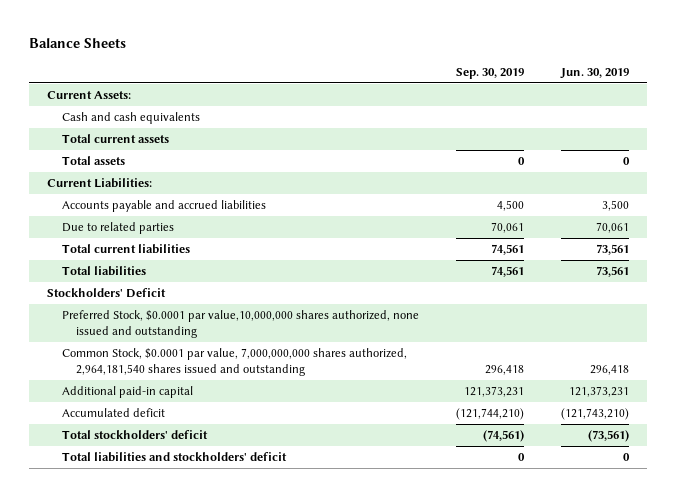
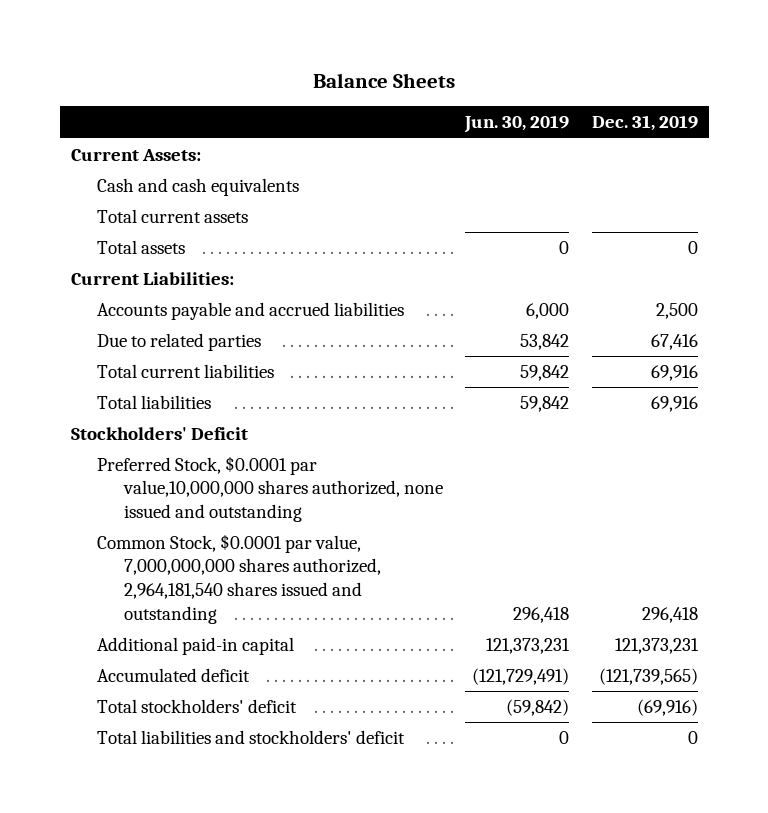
[455,67,524,79] Sep. 30, 2019 -> none
none -> [591,115,698,132] Dec. 31, 2019
[601,200,629,212] 3,500 -> [526,302,570,319] 6,000
[595,222,629,234] 70,061 -> [520,333,570,350] 53,842
[595,244,629,256] 73,561 -> [520,364,570,381] 59,842
[595,266,629,278] 73,561 -> [520,395,570,412] 59,842
[560,408,629,421] (121,743,210) -> [472,667,570,685] (121,729,491)
[587,430,629,443] (73,561) -> [506,698,570,716] (59,842)

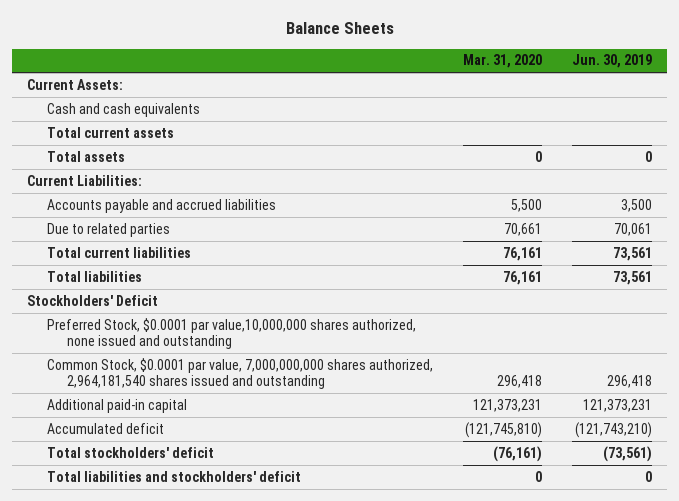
[591,115,698,132] Dec. 31, 2019 -> none
none -> [463,54,543,69] Mar. 31, 2020
[526,302,570,319] 6,000 -> [621,198,653,212] 3,500
[520,333,570,350] 53,842 -> [614,222,653,236] 70,061
[520,364,570,381] 59,842 -> [613,246,653,261] 73,561
[520,395,570,412] 59,842 -> [613,270,653,285] 73,561
[472,667,570,685] (121,729,491) -> [575,421,653,438] (121,743,210)
[506,698,570,716] (59,842) -> [603,445,653,462] (73,561)

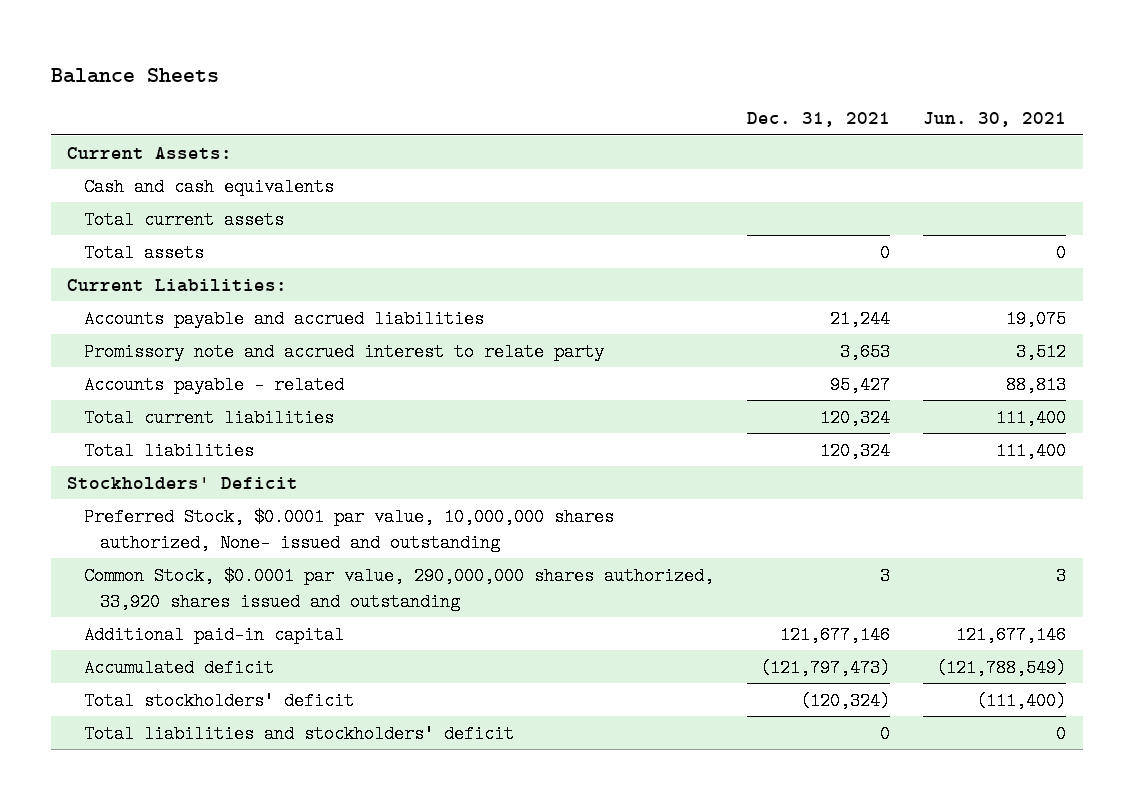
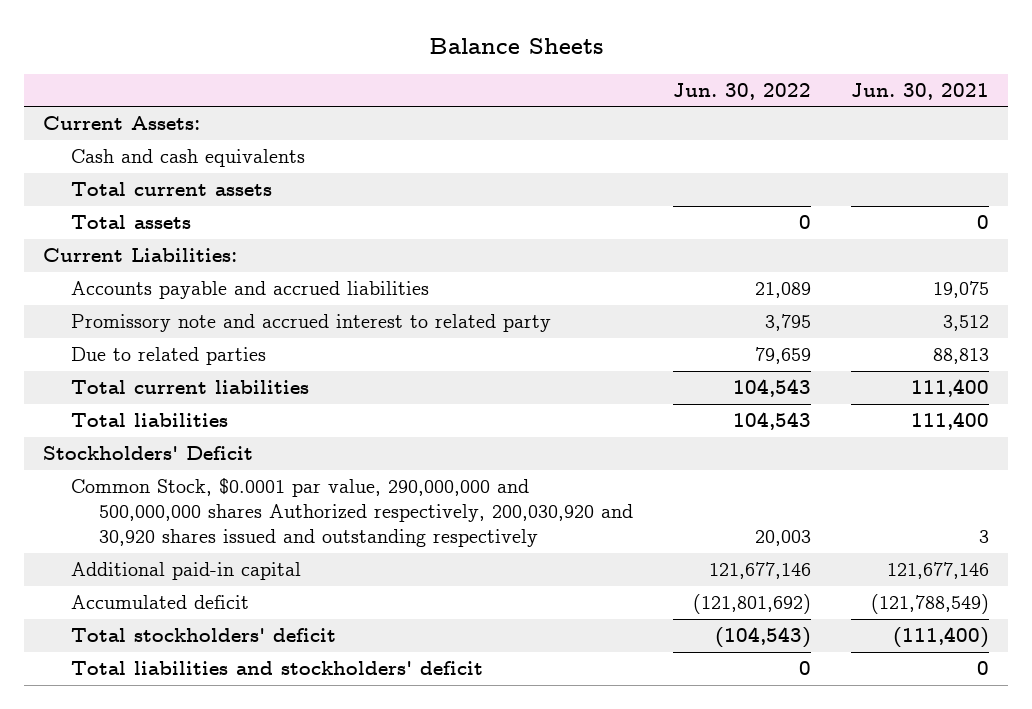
[746,112,890,128] Dec. 31, 2021 -> none
none -> [673,82,812,100] Jun. 30, 2022
[83,342,604,361] Promissory note and accrued interest to relate party -> [71,314,552,333] Promissory note and accrued interest to related party
[83,375,344,394] Accounts payable - related -> [71,347,267,366] Due to related parties
[83,507,614,552] Preferred Stock, $0.0001 par value, 10,000,000 shares authorized, None- issued and outstanding -> none
[83,566,714,611] Common Stock, $0.0001 par value, 290,000,000 shares authorized, 33,920 shares issued and outstanding -> [71,478,634,548] Common Stock, $0.0001 par value, 290,000,000 and 500,000,000 shares Authorized respectively, 200,030,920 and 30,920 shares issued and outstanding respectively

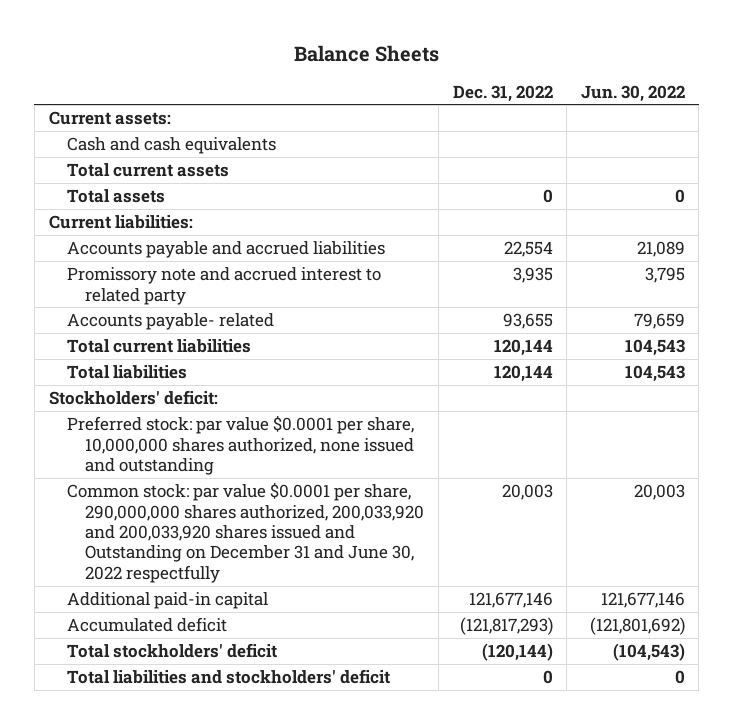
[850,82,989,100] Jun. 30, 2021 -> none
none -> [452,84,553,102] Dec. 31, 2022
[43,116,201,131] Current Assets: -> [48,111,171,126] Current assets:
[43,248,238,263] Current Liabilities: -> [48,215,193,230] Current liabilities:
[71,347,267,366] Due to related parties -> [66,313,274,331] Accounts payable- related
[43,446,254,461] Stockholders' Deficit -> [48,390,218,406] Stockholders' deficit:
none -> [66,415,415,475] Preferred stock: par value $0.0001 per share, 10,000,000 shares authorized, none issued and outstanding
[71,478,634,548] Common Stock, $0.0001 par value, 290,000,000 and 500,000,000 shares Authorized respectively, 200,030,920 and 30,920 shares issued and outstanding respectively -> [66,482,425,583] Common stock: par value $0.0001 per share, 290,000,000 shares authorized, 200,033,920 and 200,033,920 shares issued and Outstanding on December 31 and June 30, 2022 respectfully

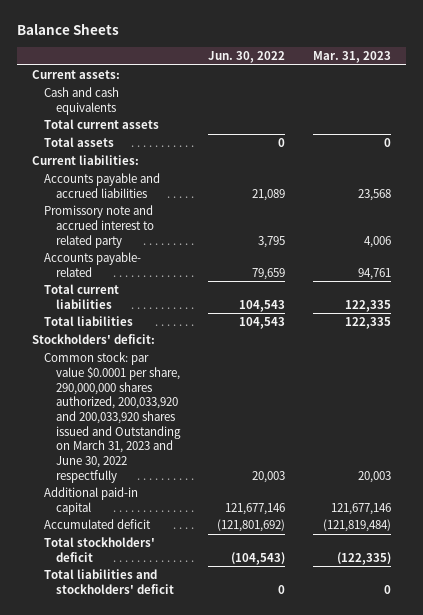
[452,84,553,102] Dec. 31, 2022 -> none
none -> [313,51,392,64] Mar. 31, 2023
[66,415,415,475] Preferred stock: par value $0.0001 per share, 10,000,000 shares authorized, none issued and outstanding -> none
[66,482,425,583] Common stock: par value $0.0001 per share, 290,000,000 shares authorized, 200,033,920 and 200,033,920 shares issued and Outstanding on December 31 and June 30, 2022 respectfully -> [43,352,181,483] Common stock: par value $0.0001 per share, 290,000,000 shares authorized, 200,033,920 and 200,033,920 shares issued and Outstanding on March 31, 2023 and June 30, 2022 respectfully

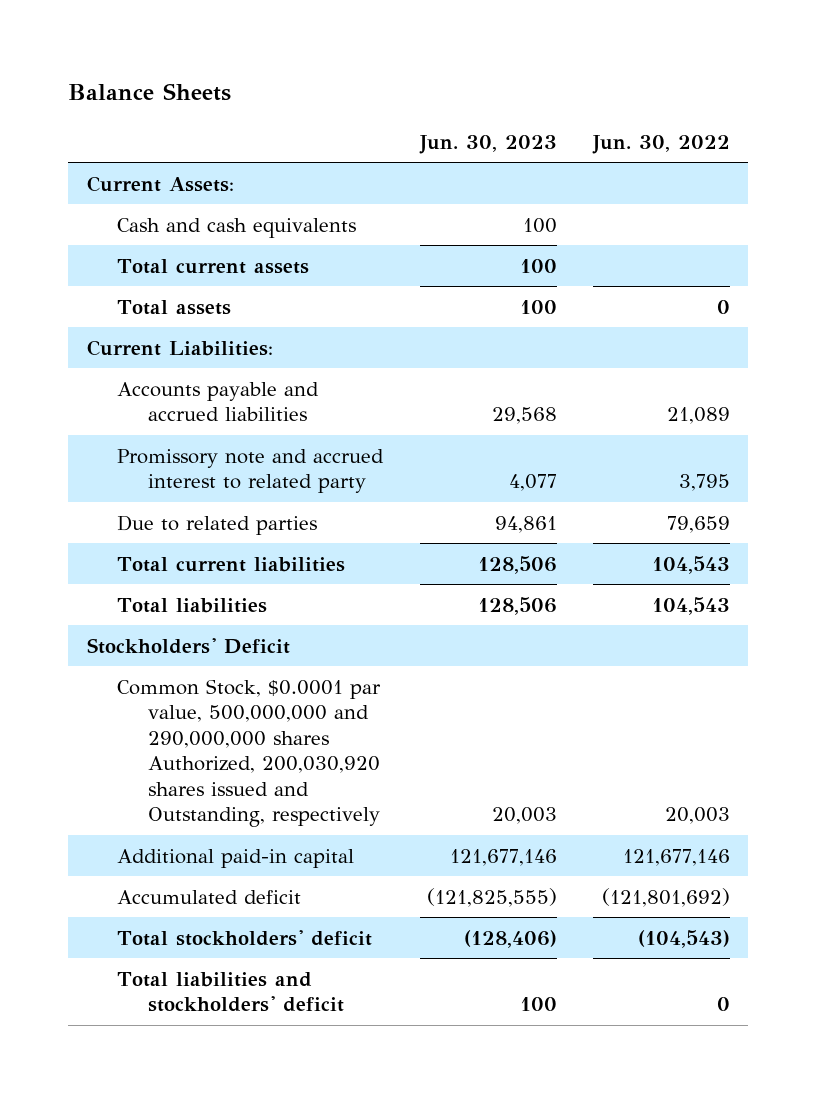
[313,51,392,64] Mar. 31, 2023 -> none
none -> [418,134,557,154] Jun. 30, 2023
[31,70,120,80] Current assets: -> [86,175,234,192] Current Assets:
[31,155,139,166] Current liabilities: -> [86,339,273,356] Current Liabilities:
[43,252,141,277] Accounts payable- related -> [117,514,318,535] Due to related parties
[31,334,155,345] Stockholders' deficit: -> [86,637,290,654] Stockholders' Deficit
[43,352,181,483] Common stock: par value $0.0001 per share, 290,000,000 shares authorized, 200,033,920 and 200,033,920 shares issued and Outstanding on March 31, 2023 and June 30, 2022 respectfully -> [117,678,382,828] Common Stock, $0.0001 par value, 500,000,000 and 290,000,000 shares Authorized, 200,030,920 shares issued and Outstanding, respectively

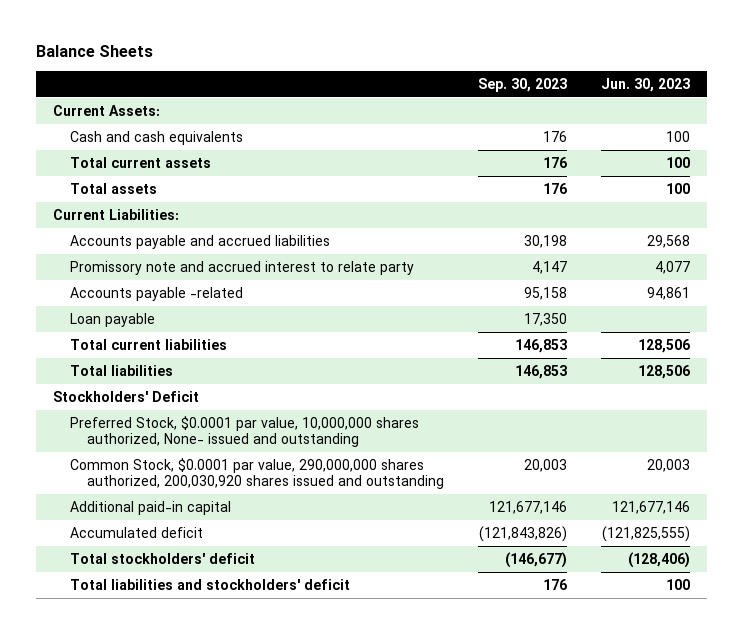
[592,134,731,154] Jun. 30, 2022 -> none
none -> [478,77,568,92] Sep. 30, 2023
[117,448,385,494] Promissory note and accrued interest to related party -> [69,260,414,275] Promissory note and accrued interest to relate party
[117,514,318,535] Due to related parties -> [69,286,243,301] Accounts payable -related
none -> [69,312,155,327] Loan payable
none -> [69,415,419,448] Preferred Stock, $0.0001 par value, 10,000,000 shares authorized, None- issued and outstanding
[117,678,382,828] Common Stock, $0.0001 par value, 500,000,000 and 290,000,000 shares Authorized, 200,030,920 shares issued and Outstanding, respectively -> [69,457,444,490] Common Stock, $0.0001 par value, 290,000,000 shares authorized, 200,030,920 shares issued and outstanding

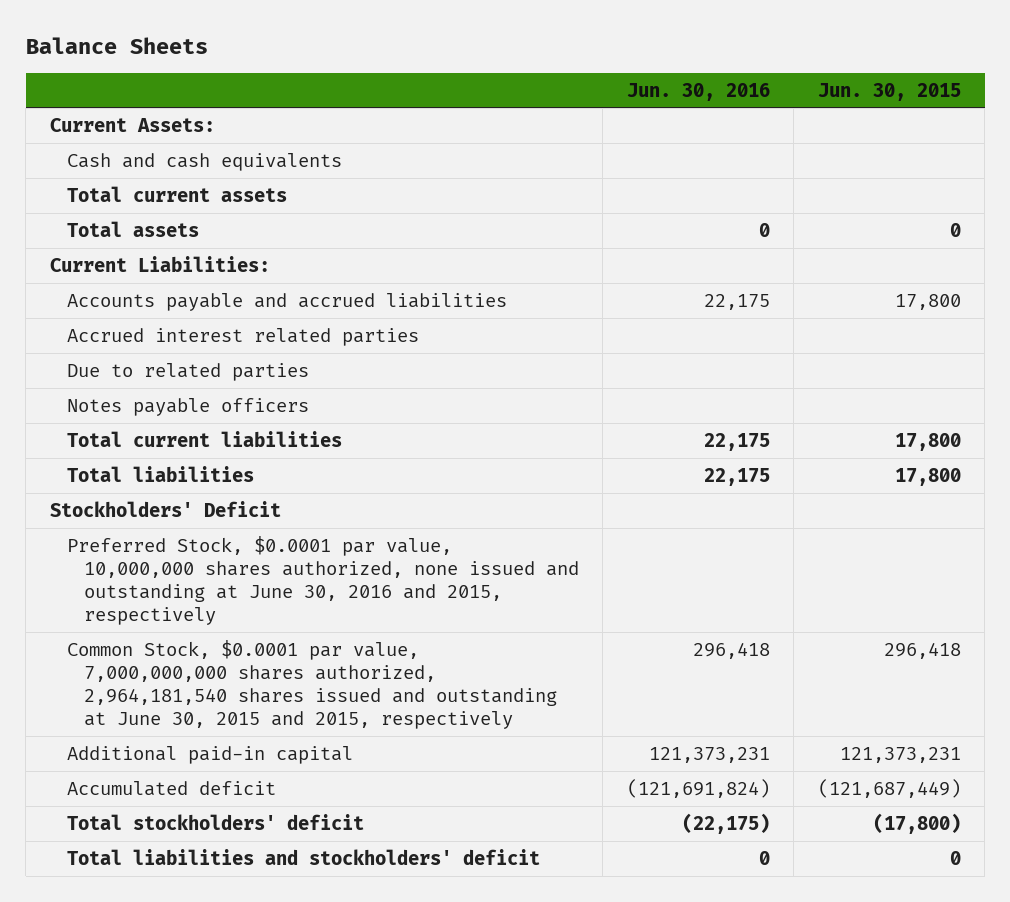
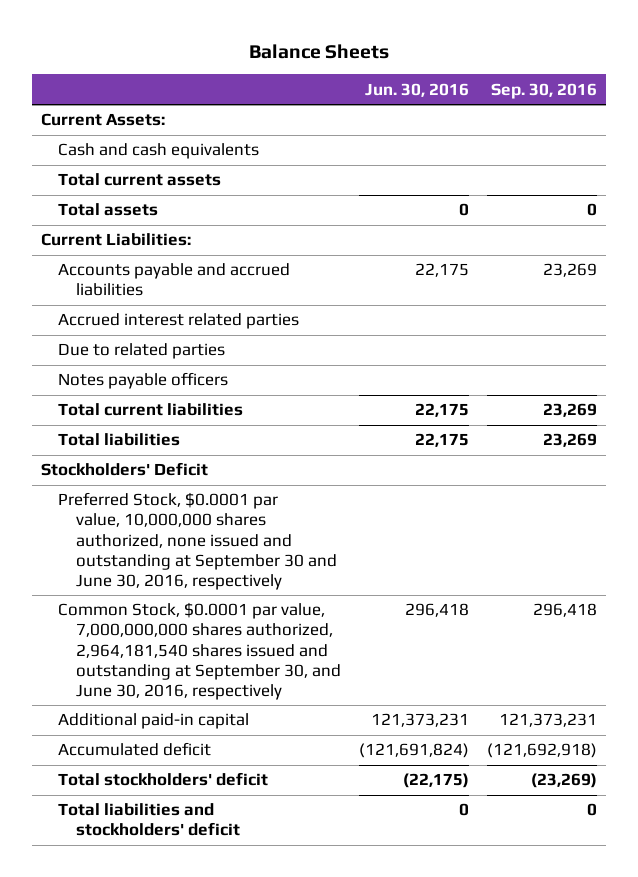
[817,82,961,101] Jun. 30, 2015 -> none
none -> [490,82,597,99] Sep. 30, 2016
[66,535,579,626] Preferred Stock, $0.0001 par value, 10,000,000 shares authorized, none issued and outstanding at June 30, 2016 and 2015, respectively -> [58,492,337,590] Preferred Stock, $0.0001 par value, 10,000,000 shares authorized, none issued and outstanding at September 30 and June 30, 2016, respectively
[66,639,557,730] Common Stock, $0.0001 par value, 7,000,000,000 shares authorized, 2,964,181,540 shares issued and outstanding at June 30, 2015 and 2015, respectively -> [58,602,341,700] Common Stock, $0.0001 par value, 7,000,000,000 shares authorized, 2,964,181,540 shares issued and outstanding at September 30, and June 30, 2016, respectively

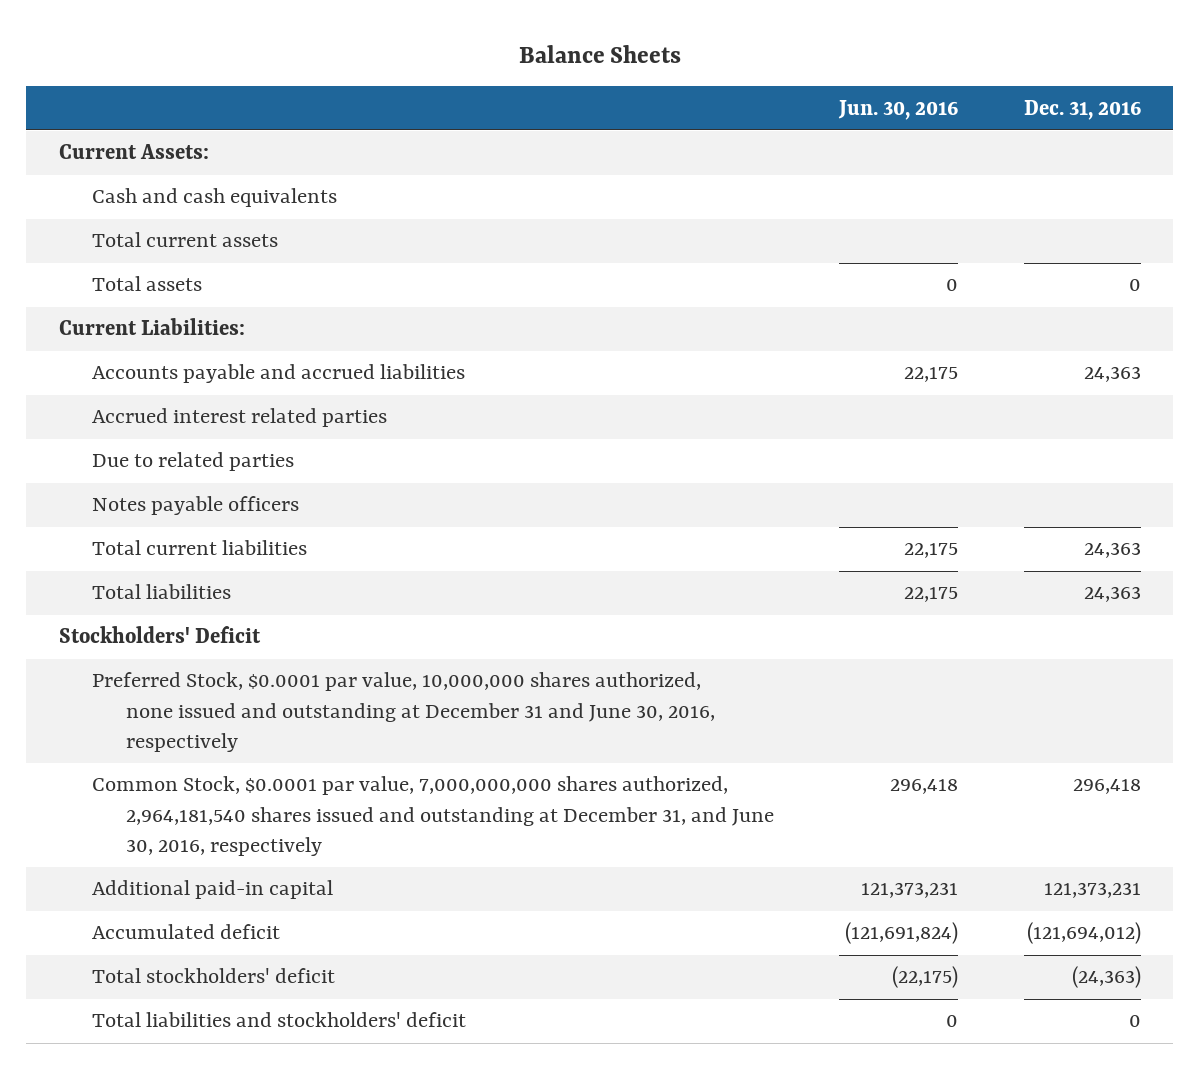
[490,82,597,99] Sep. 30, 2016 -> none
none -> [1023,99,1141,120] Dec. 31, 2016
[58,492,337,590] Preferred Stock, $0.0001 par value, 10,000,000 shares authorized, none issued and outstanding at September 30 and June 30, 2016, respectively -> [92,672,715,753] Preferred Stock, $0.0001 par value, 10,000,000 shares authorized, none issued and outstanding at December 31 and June 30, 2016, respectively
[58,602,341,700] Common Stock, $0.0001 par value, 7,000,000,000 shares authorized, 2,964,181,540 shares issued and outstanding at September 30, and June 30, 2016, respectively -> [92,776,774,857] Common Stock, $0.0001 par value, 7,000,000,000 shares authorized, 2,964,181,540 shares issued and outstanding at December 31, and June 30, 2016, respectively

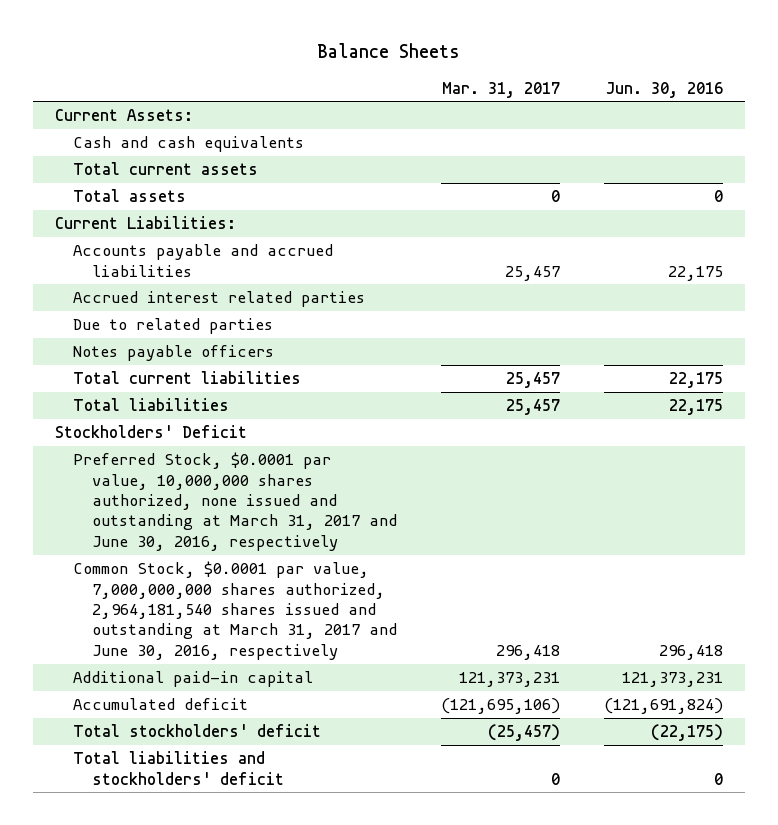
[1023,99,1141,120] Dec. 31, 2016 -> none
none -> [442,81,561,98] Mar. 31, 2017
[92,672,715,753] Preferred Stock, $0.0001 par value, 10,000,000 shares authorized, none issued and outstanding at December 31 and June 30, 2016, respectively -> [73,452,398,551] Preferred Stock, $0.0001 par value, 10,000,000 shares authorized, none issued and outstanding at March 31, 2017 and June 30, 2016, respectively
[92,776,774,857] Common Stock, $0.0001 par value, 7,000,000,000 shares authorized, 2,964,181,540 shares issued and outstanding at December 31, and June 30, 2016, respectively -> [73,561,398,660] Common Stock, $0.0001 par value, 7,000,000,000 shares authorized, 2,964,181,540 shares issued and outstanding at March 31, 2017 and June 30, 2016, respectively

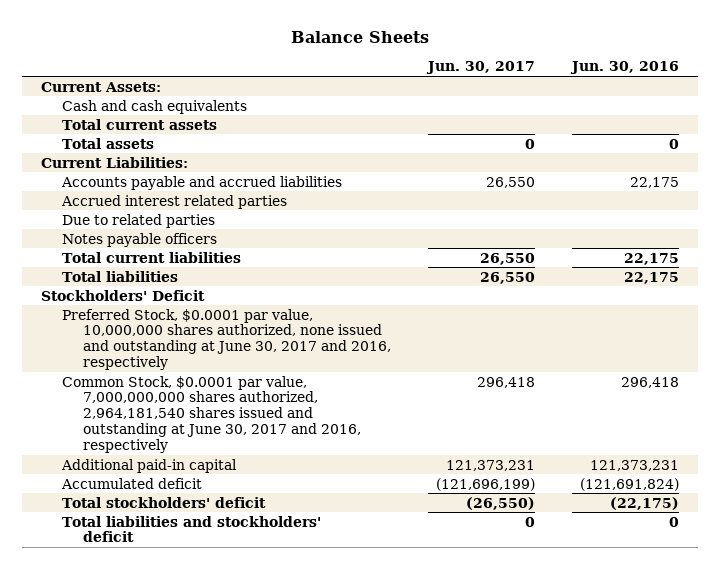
[442,81,561,98] Mar. 31, 2017 -> none
none -> [426,61,536,75] Jun. 30, 2017
[73,452,398,551] Preferred Stock, $0.0001 par value, 10,000,000 shares authorized, none issued and outstanding at March 31, 2017 and June 30, 2016, respectively -> [61,308,391,371] Preferred Stock, $0.0001 par value, 10,000,000 shares authorized, none issued and outstanding at June 30, 2017 and 2016, respectively
[73,561,398,660] Common Stock, $0.0001 par value, 7,000,000,000 shares authorized, 2,964,181,540 shares issued and outstanding at March 31, 2017 and June 30, 2016, respectively -> [61,375,361,454] Common Stock, $0.0001 par value, 7,000,000,000 shares authorized, 2,964,181,540 shares issued and outstanding at June 30, 2017 and 2016, respectively

